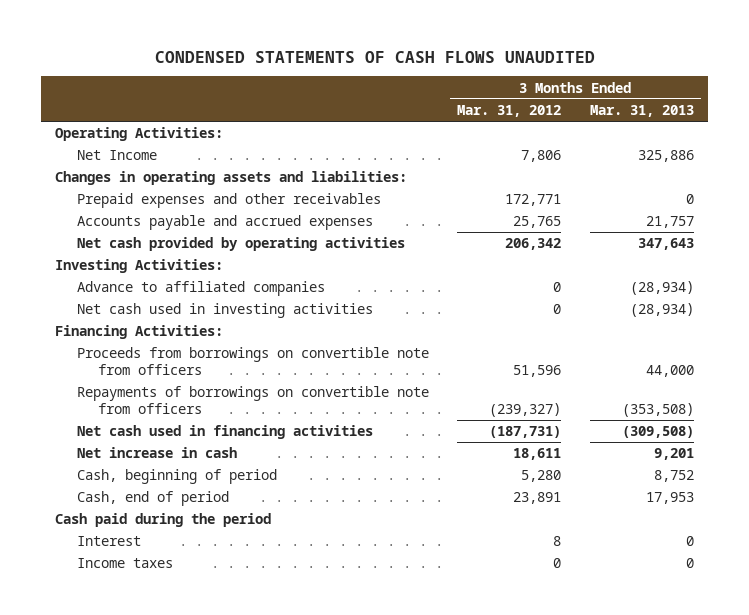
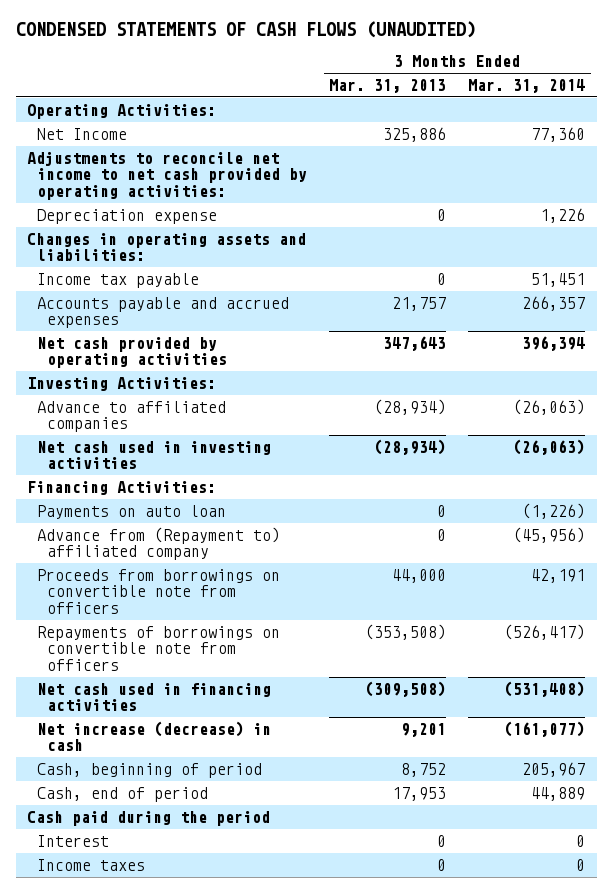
[154,50,595,63] CONDENSED STATEMENTS OF CASH FLOWS UNAUDITED -> [15,21,476,39] CONDENSED STATEMENTS OF CASH FLOWS (UNAUDITED)
[457,105,562,118] Mar. 31, 2012 -> none
none -> [468,78,586,93] Mar. 31, 2014
none -> [26,150,308,201] Adjustments to reconcile net income to net cash provided by operating activities:
none -> [37,208,218,224] Depreciation expense
[76,193,381,209] Prepaid expenses and other receivables -> none
none -> [37,272,200,288] Income tax payable
none -> [37,504,227,519] Payments on auto loan
none -> [37,526,281,561] Advance from (Repayment to) affiliated company
[76,447,237,459] Net increase in cash -> [37,720,272,752] Net increase (decrease) in cash

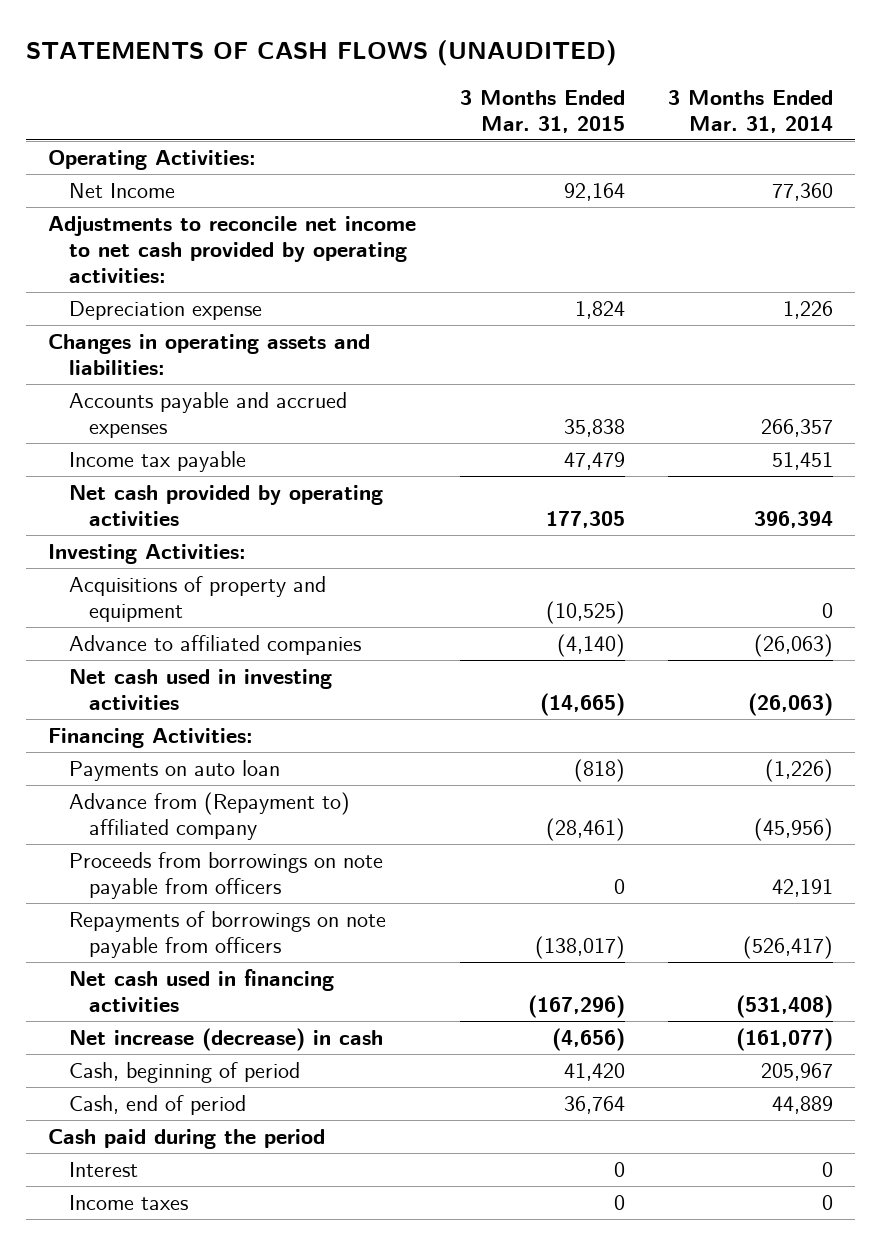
[15,21,476,39] CONDENSED STATEMENTS OF CASH FLOWS (UNAUDITED) -> [26,40,618,67] STATEMENTS OF CASH FLOWS (UNAUDITED)
[329,78,447,93] Mar. 31, 2013 -> none
none -> [459,89,625,133] 3 Months Ended Mar. 31, 2015
[37,272,200,288] Income tax payable -> [68,450,246,472] Income tax payable
none -> [68,575,326,622] Acquisitions of property and equipment
[37,568,281,615] Proceeds from borrowings on convertible note from officers -> [68,851,383,899] Proceeds from borrowings on note payable from officers
[37,625,281,672] Repayments of borrowings on convertible note from officers -> [68,910,386,958] Repayments of borrowings on note payable from officers

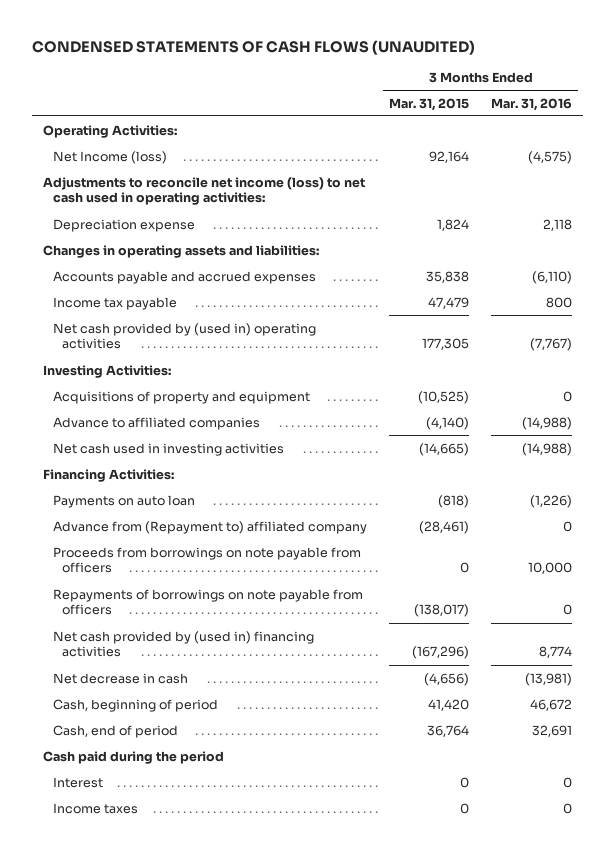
[26,40,618,67] STATEMENTS OF CASH FLOWS (UNAUDITED) -> [31,39,475,55] CONDENSED STATEMENTS OF CASH FLOWS (UNAUDITED)
[668,89,834,133] 3 Months Ended Mar. 31, 2014 -> none
none -> [491,97,573,111] Mar. 31, 2016
[68,182,175,198] Net Income -> [52,150,167,164] Net Income (loss)
[48,215,417,284] Adjustments to reconcile net income to net cash provided by operating activities: -> [42,176,365,206] Adjustments to reconcile net income (loss) to net cash used in operating activities:
[68,484,383,526] Net cash provided by operating activities -> [52,322,316,350] Net cash provided by (used in) operating activities
[68,968,334,1012] Net cash used in financing activities -> [52,630,314,658] Net cash provided by (used in) financing activities
[68,1027,383,1051] Net increase (decrease) in cash -> [52,672,188,684] Net decrease in cash

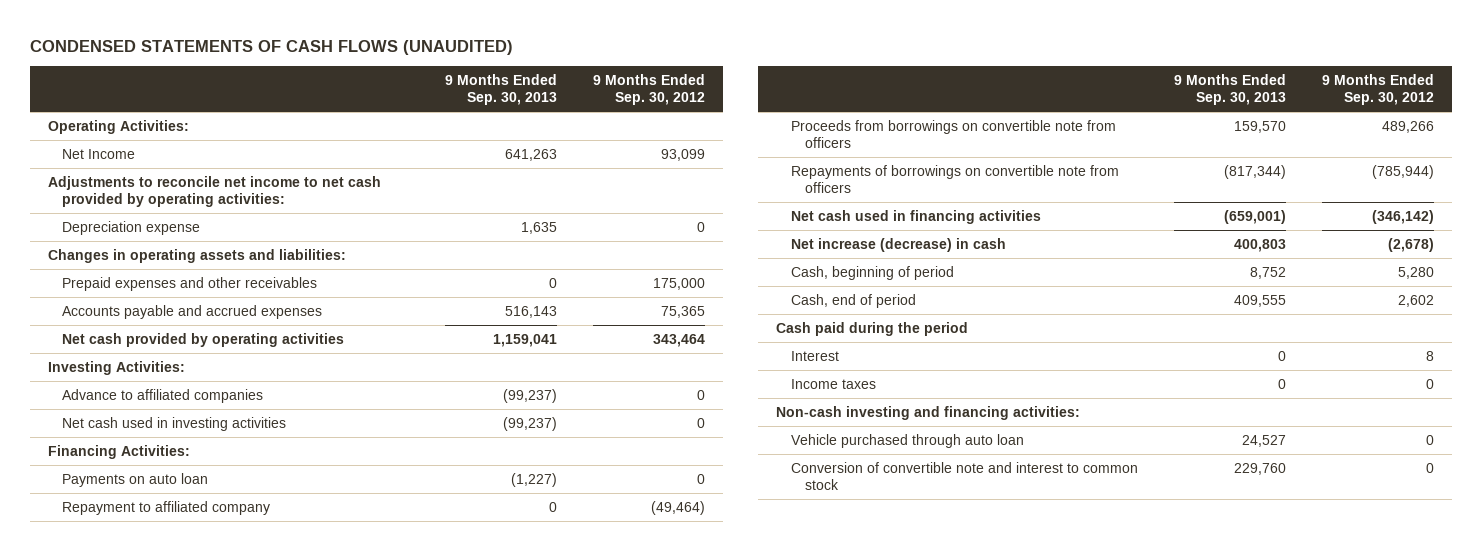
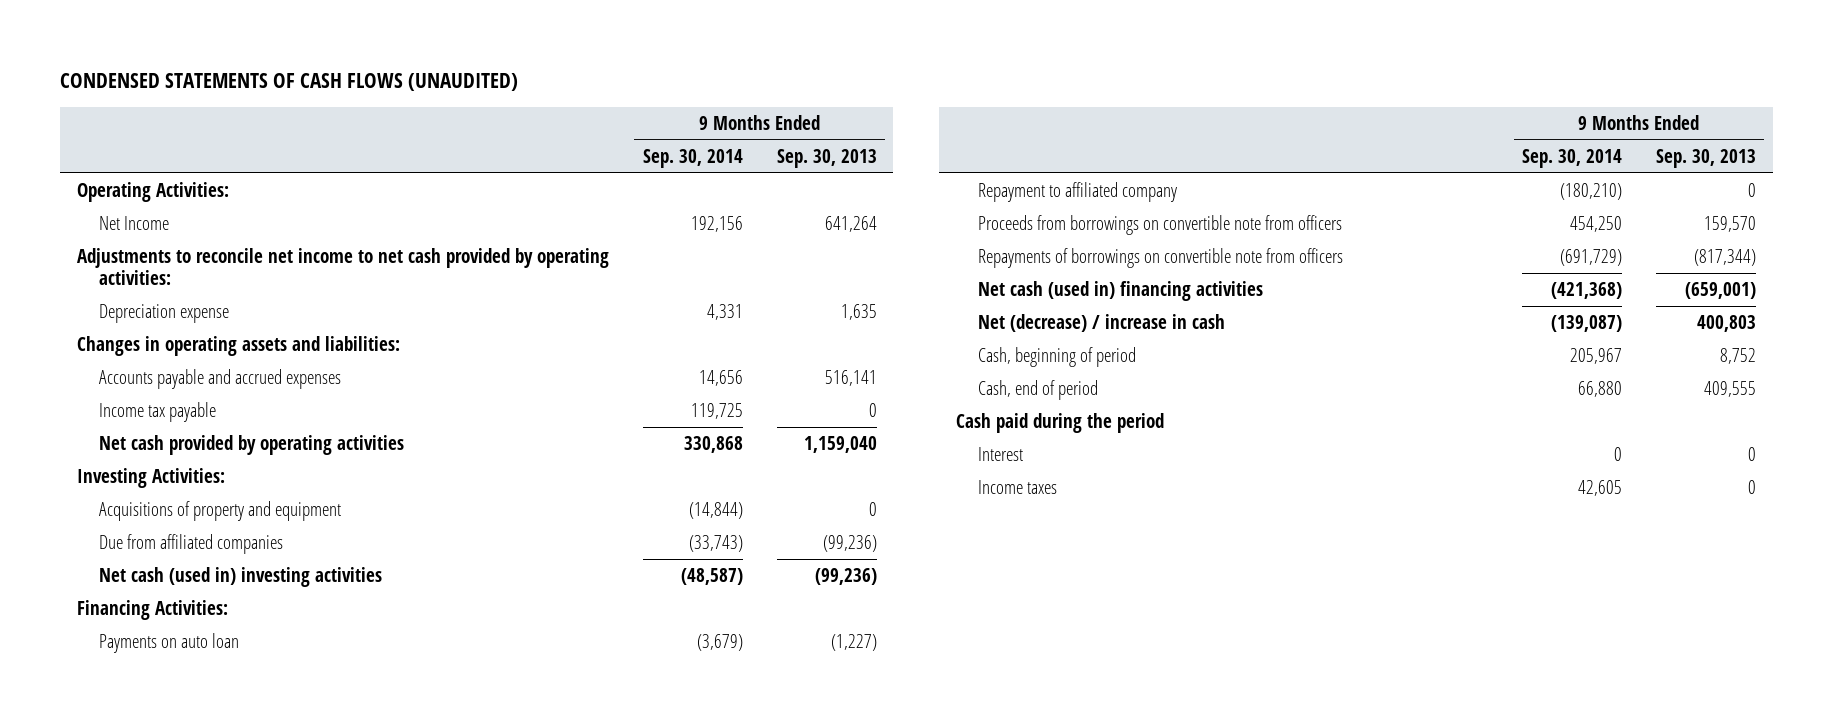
[592,73,705,106] 9 Months Ended Sep. 30, 2012 -> none
none -> [642,148,743,168] Sep. 30, 2014
[504,148,557,161] 641,263 -> [824,216,877,233] 641,264
[61,276,317,291] Prepaid expenses and other receivables -> none
[504,305,557,318] 516,143 -> [824,370,877,387] 516,141
none -> [98,402,216,423] Income tax payable
[492,333,557,347] 1,159,041 -> [803,436,877,454] 1,159,040
none -> [98,501,341,522] Acquisitions of property and equipment
[61,388,263,403] Advance to affiliated companies -> [98,534,283,555] Due from affiliated companies
[502,388,557,403] (99,237) -> [822,535,877,553] (99,236)
[61,416,286,431] Net cash used in investing activities -> [98,567,382,588] Net cash (used in) investing activities
[502,416,557,431] (99,237) -> [814,568,877,586] (99,236)
[790,209,1041,224] Net cash used in financing activities -> [978,281,1264,302] Net cash (used in) financing activities
[790,237,1006,252] Net increase (decrease) in cash -> [978,314,1226,333] Net (decrease) / increase in cash
[776,405,1081,420] Non-cash investing and financing activities: -> none
[790,433,1024,448] Vehicle purchased through auto loan -> none
[790,461,1138,491] Conversion of convertible note and interest to common stock -> none

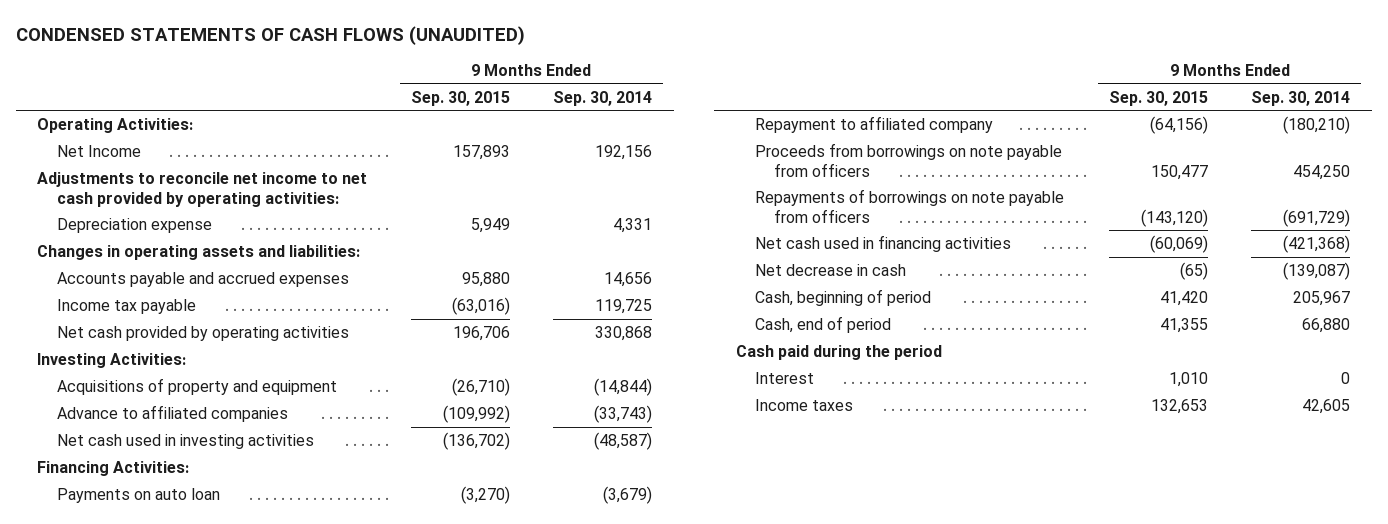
[776,148,877,168] Sep. 30, 2013 -> none
none -> [410,90,510,106] Sep. 30, 2015
[98,534,283,555] Due from affiliated companies -> [56,405,288,423] Advance to affiliated companies
[98,567,382,588] Net cash (used in) investing activities -> [56,434,314,450] Net cash used in investing activities
[978,215,1343,236] Proceeds from borrowings on convertible note from officers -> [754,143,1062,177] Proceeds from borrowings on note payable from officers
[978,248,1344,269] Repayments of borrowings on convertible note from officers -> [754,189,1064,223] Repayments of borrowings on note payable from officers
[978,281,1264,302] Net cash (used in) financing activities -> [754,235,1011,253] Net cash used in financing activities
[978,314,1226,333] Net (decrease) / increase in cash -> [754,264,906,277] Net decrease in cash

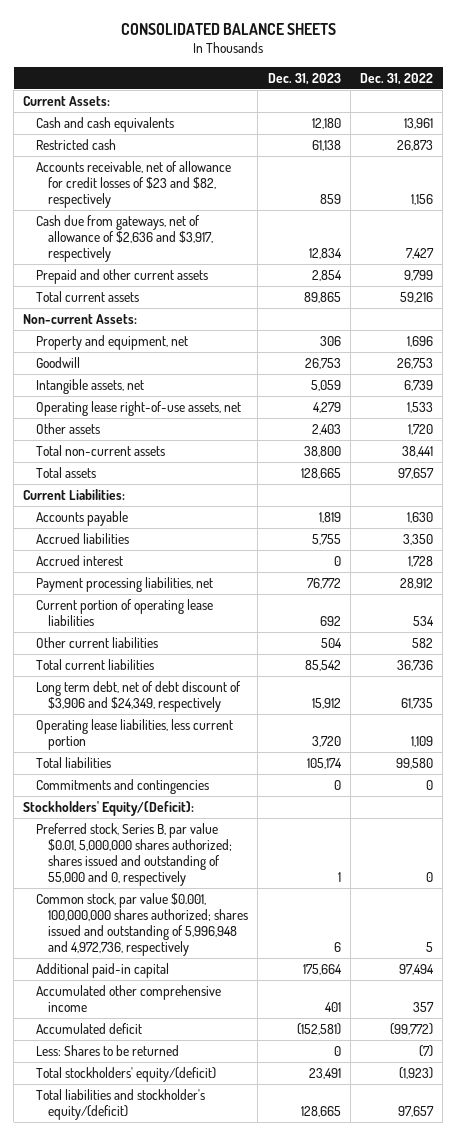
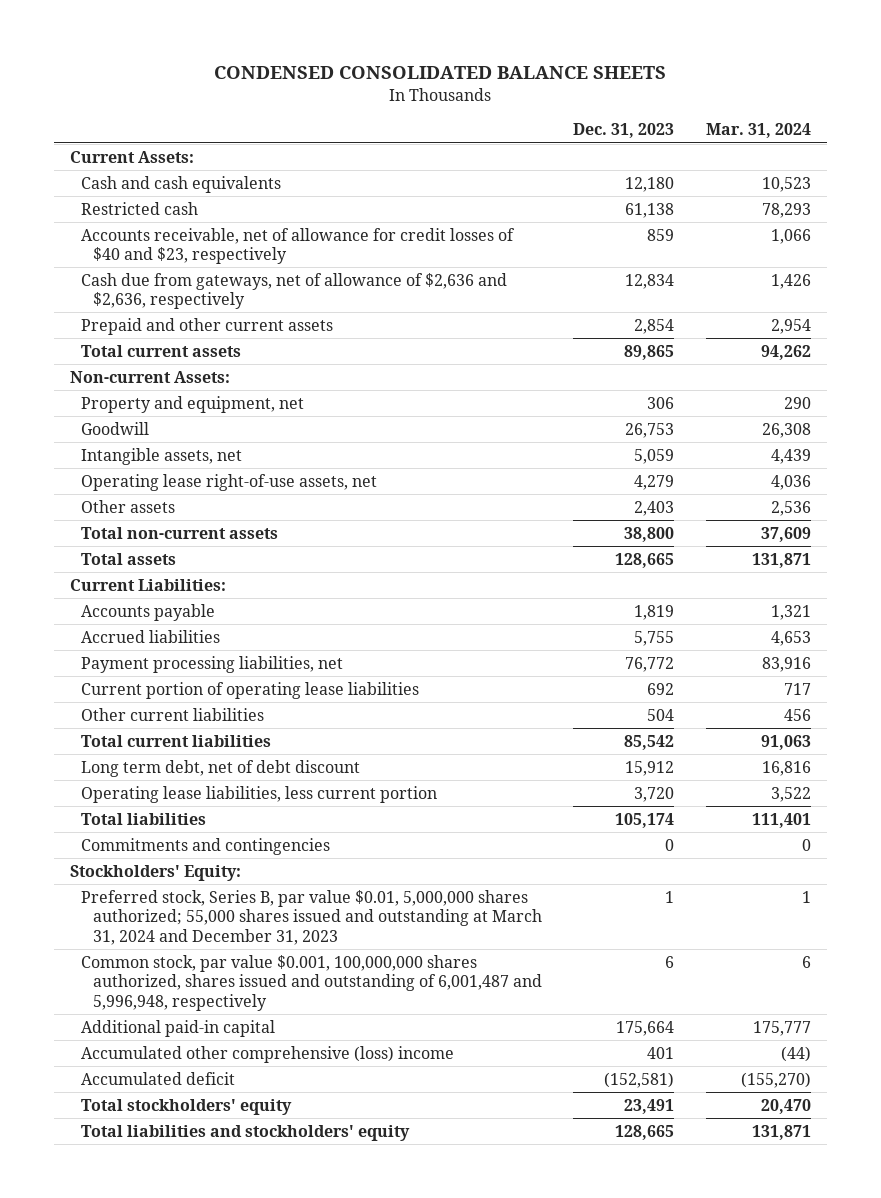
[121,22,337,35] CONSOLIDATED BALANCE SHEETS -> [214,65,667,79] CONDENSED CONSOLIDATED BALANCE SHEETS
[359,72,433,85] Dec. 31, 2022 -> none
none -> [706,123,812,139] Mar. 31, 2024
[35,161,231,208] Accounts receivable, net of allowance for credit losses of $23 and $82, respectively -> [81,227,516,265] Accounts receivable, net of allowance for credit losses of $40 and $23, respectively
[35,215,214,262] Cash due from gateways, net of allowance of $2,636 and $3,917, respectively -> [81,272,508,310] Cash due from gateways, net of allowance of $2,636 and $2,636, respectively
[35,555,123,567] Accrued interest -> none
[35,681,241,712] Long term debt, net of debt discount of $3,906 and $24,349, respectively -> [81,759,361,777] Long term debt, net of debt discount
[23,801,195,817] Stockholders' Equity/(Deficit): -> [69,864,241,881] Stockholders' Equity:
[35,823,233,886] Preferred stock, Series B, par value $0.01, 5,000,000 shares authorized; shares issued and outstanding of 55,000 and 0, respectively -> [81,889,542,945] Preferred stock, Series B, par value $0.01, 5,000,000 shares authorized; 55,000 shares issued and outstanding at March 31, 2024 and December 31, 2023
[35,893,249,956] Common stock, par value $0.001, 100,000,000 shares authorized; shares issued and outstanding of 5,996,948 and 4,972,736, respectively -> [81,954,542,1011] Common stock, par value $0.001, 100,000,000 shares authorized, shares issued and outstanding of 6,001,487 and 5,996,948, respectively
[35,985,221,1012] Accumulated other comprehensive income -> [81,1045,455,1063] Accumulated other comprehensive (loss) income
[35,1045,179,1057] Less: Shares to be returned -> none
[35,1067,216,1083] Total stockholders' equity/(deficit) -> [81,1098,293,1115] Total stockholders' equity
[35,1089,205,1120] Total liabilities and stockholder's equity/(deficit) -> [81,1124,411,1141] Total liabilities and stockholders' equity

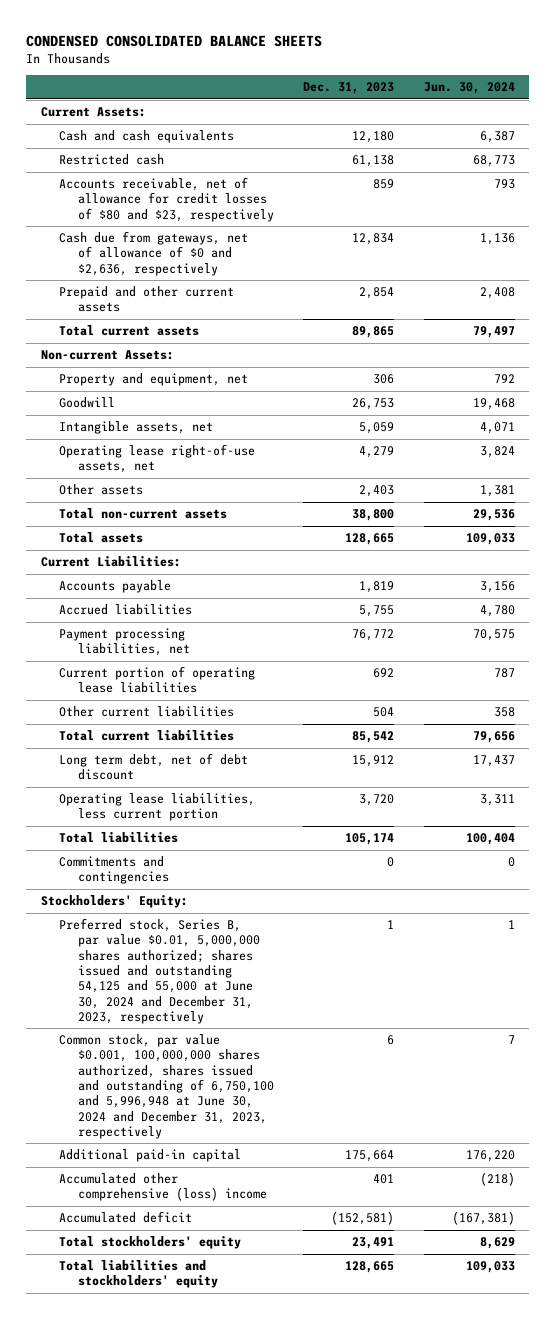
[706,123,812,139] Mar. 31, 2024 -> none
none -> [423,82,515,95] Jun. 30, 2024
[81,227,516,265] Accounts receivable, net of allowance for credit losses of $40 and $23, respectively -> [59,177,275,222] Accounts receivable, net of allowance for credit losses of $80 and $23, respectively
[81,272,508,310] Cash due from gateways, net of allowance of $2,636 and $2,636, respectively -> [59,231,249,276] Cash due from gateways, net of allowance of $0 and $2,636, respectively
[81,889,542,945] Preferred stock, Series B, par value $0.01, 5,000,000 shares authorized; 55,000 shares issued and outstanding at March 31, 2024 and December 31, 2023 -> [59,918,261,1024] Preferred stock, Series B, par value $0.01, 5,000,000 shares authorized; shares issued and outstanding 54,125 and 55,000 at June 30, 2024 and December 31, 2023, respectively
[81,954,542,1011] Common stock, par value $0.001, 100,000,000 shares authorized, shares issued and outstanding of 6,001,487 and 5,996,948, respectively -> [59,1034,275,1139] Common stock, par value $0.001, 100,000,000 shares authorized, shares issued and outstanding of 6,750,100 and 5,996,948 at June 30, 2024 and December 31, 2023, respectively

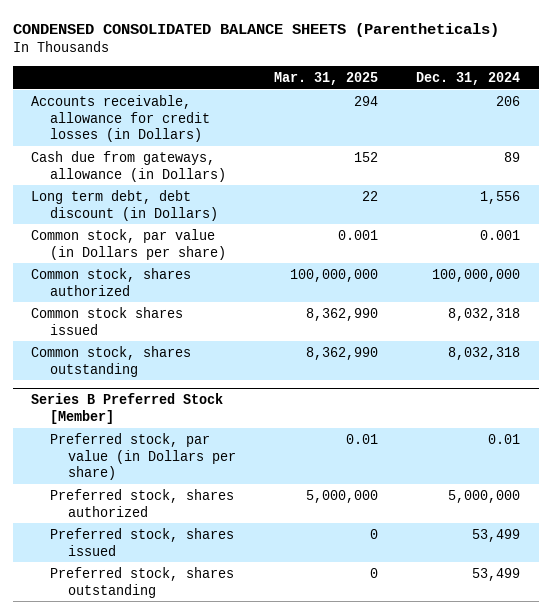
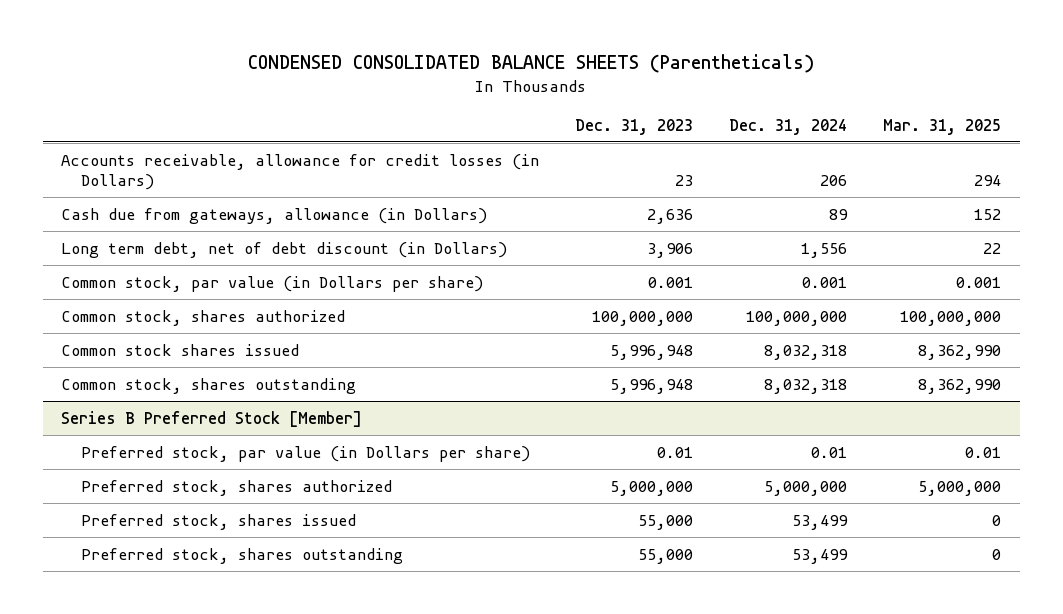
none -> [575,118,694,135] Dec. 31, 2023
[31,189,218,221] Long term debt, debt discount (in Dollars) -> [61,241,508,258] Long term debt, net of debt discount (in Dollars)

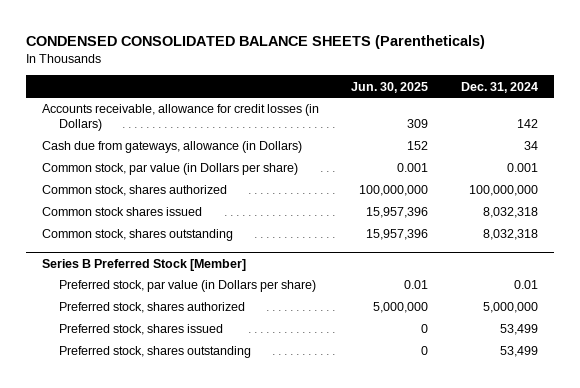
[575,118,694,135] Dec. 31, 2023 -> none
[883,118,1002,135] Mar. 31, 2025 -> none
none -> [351,81,429,93] Jun. 30, 2025
[61,241,508,258] Long term debt, net of debt discount (in Dollars) -> none
[820,175,848,187] 206 -> [516,119,538,129] 142
[829,208,849,220] 89 -> [523,141,538,151] 34

